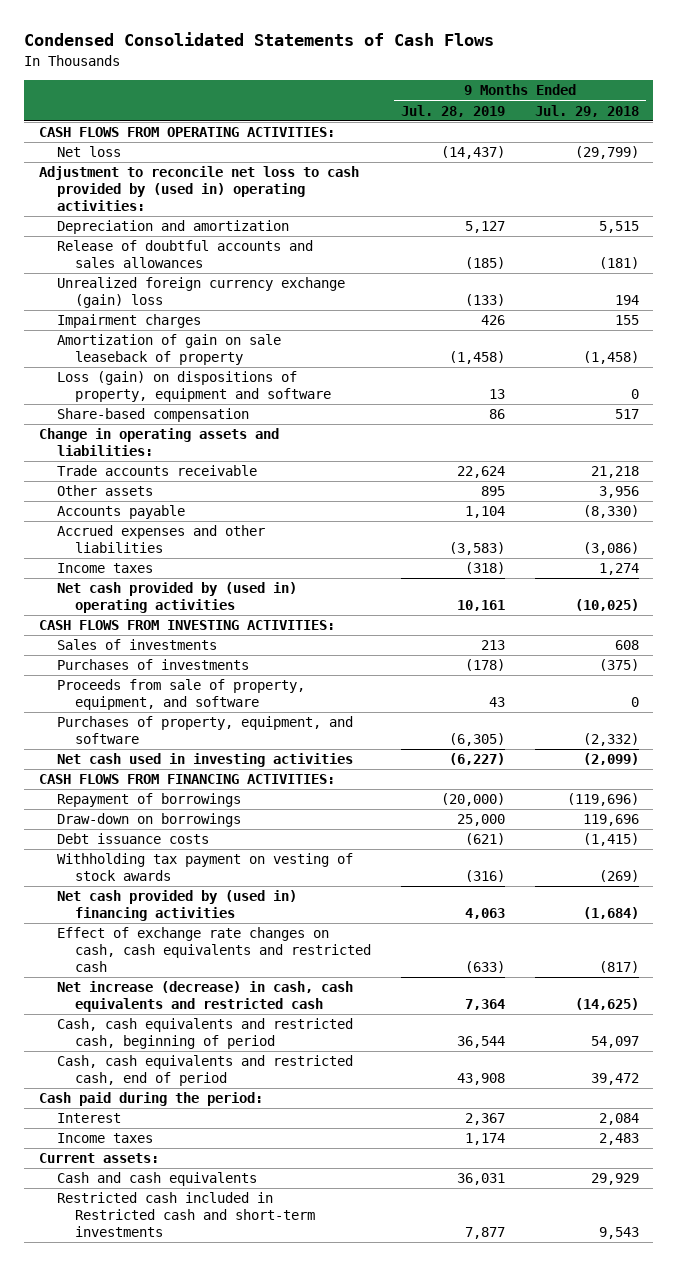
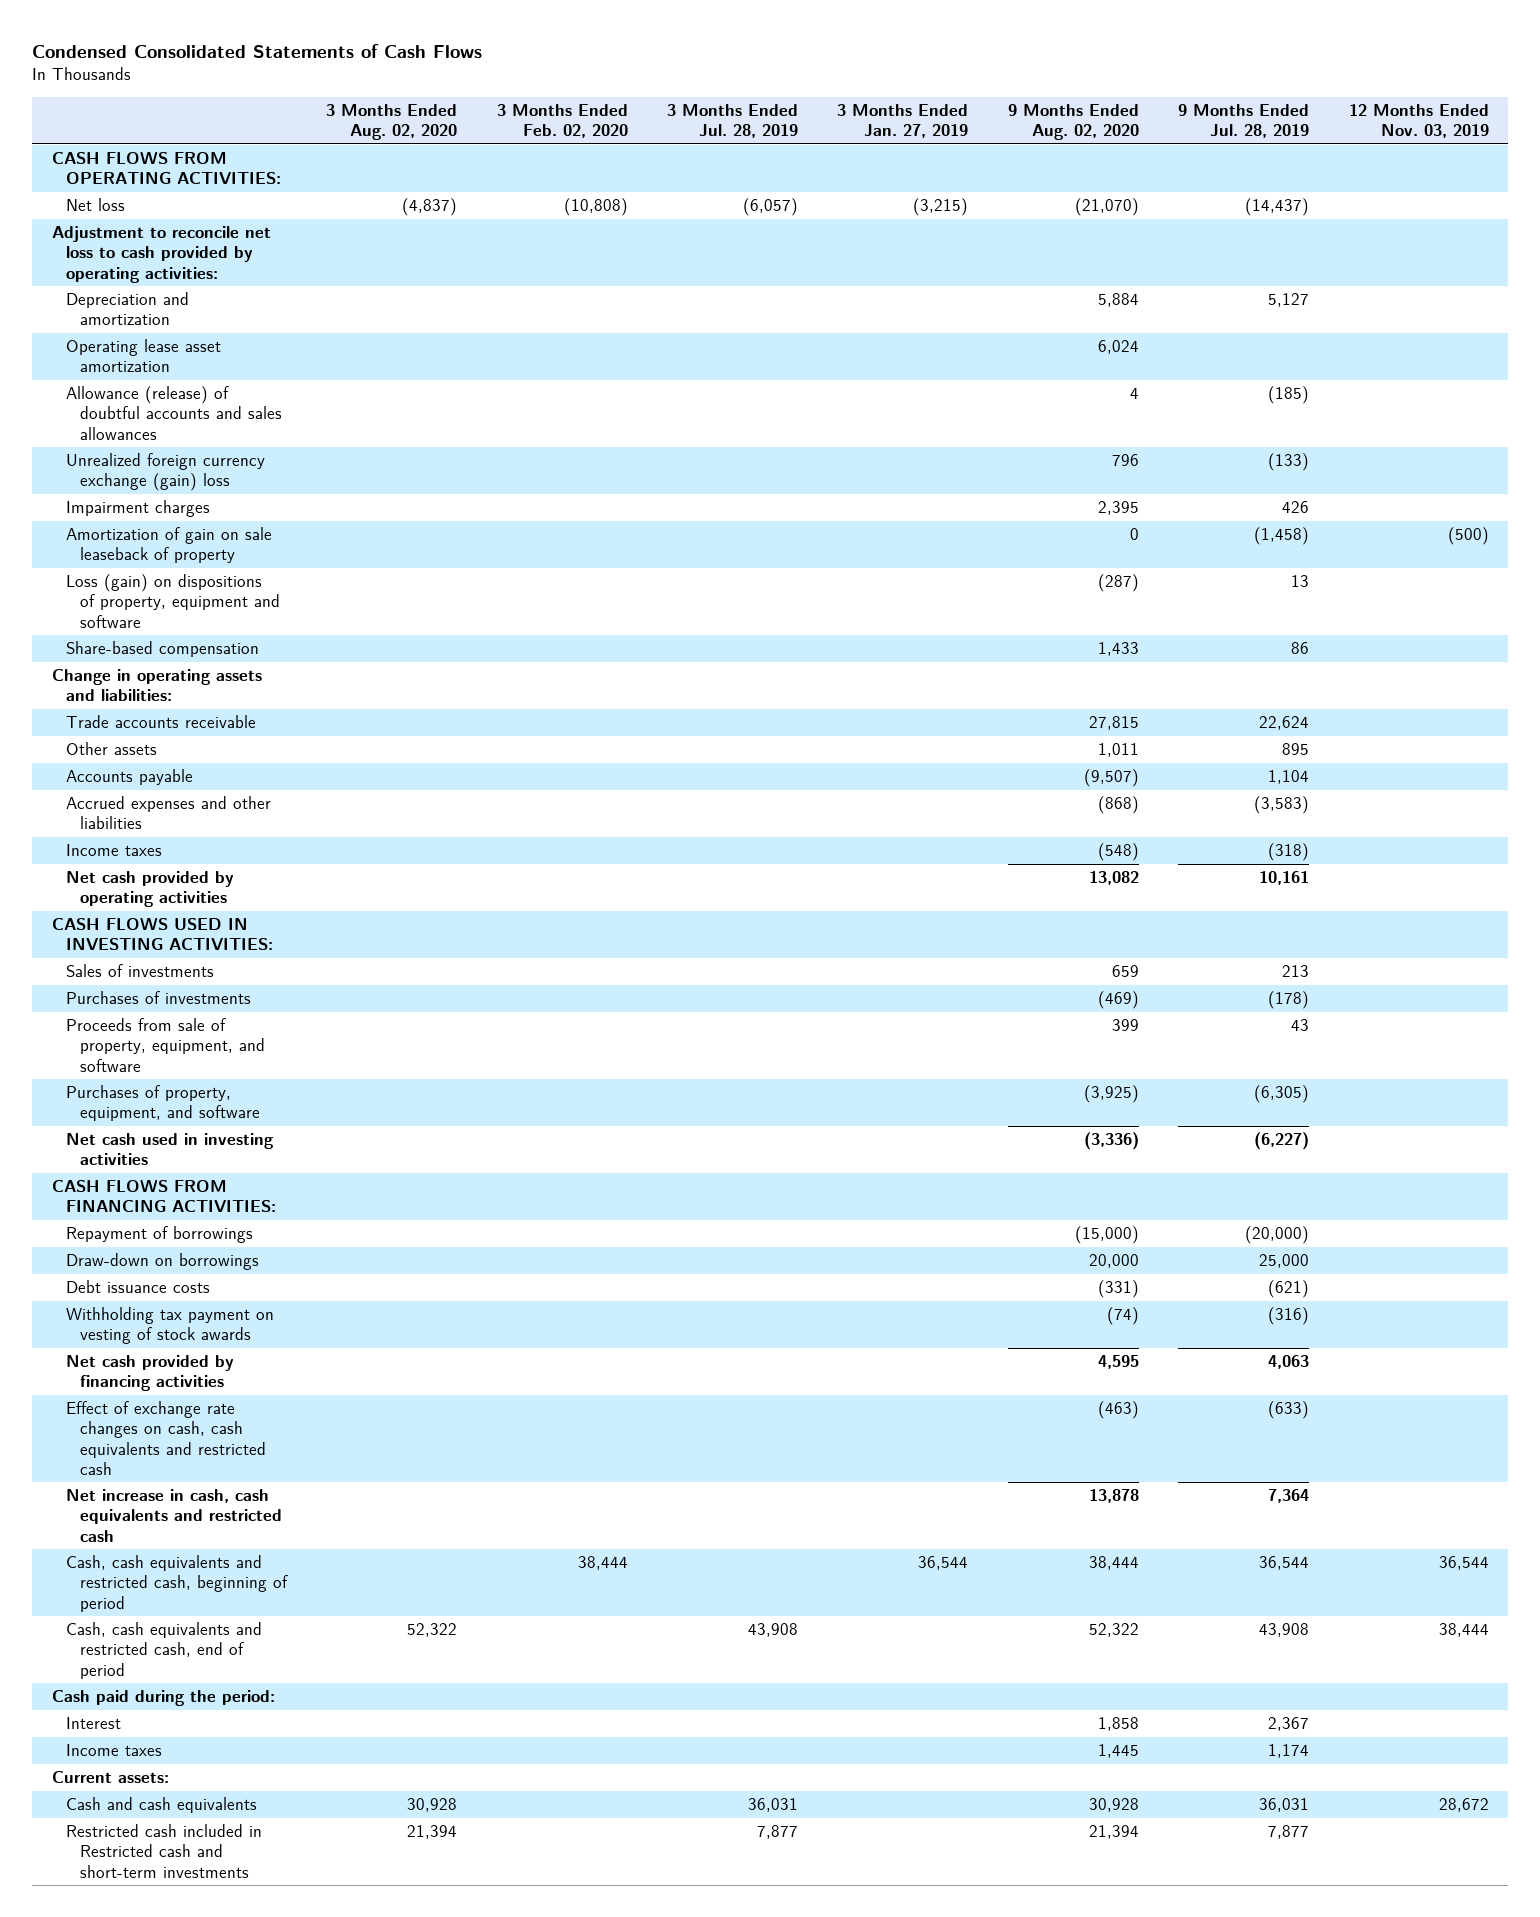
[534,104,639,117] Jul. 29, 2018 -> none
none -> [326,104,458,141] 3 Months Ended Aug. 02, 2020
none -> [496,104,628,139] 3 Months Ended Feb. 02, 2020
none -> [667,104,799,139] 3 Months Ended Jul. 28, 2019
none -> [837,104,969,139] 3 Months Ended Jan. 27, 2019
none -> [1007,104,1139,141] 9 Months Ended Aug. 02, 2020
none -> [1348,104,1489,139] 12 Months Ended Nov. 03, 2019
[39,166,360,212] Adjustment to reconcile net loss to cash provided by (used in) operating activities: -> [51,226,271,283] Adjustment to reconcile net loss to cash provided by operating activities:
none -> [65,339,221,373] Operating lease asset amortization
[57,240,314,269] Release of doubtful accounts and sales allowances -> [65,386,282,440] Allowance (release) of doubtful accounts and sales allowances
[57,582,298,614] Net cash provided by (used in) operating activities -> [65,871,234,908] Net cash provided by operating activities
[39,620,336,631] CASH FLOWS FROM INVESTING ACTIVITIES: -> [51,918,273,951] CASH FLOWS USED IN INVESTING ACTIVITIES:
[57,890,298,922] Net cash provided by (used in) financing activities -> [65,1355,234,1392] Net cash provided by financing activities
[57,981,354,1013] Net increase (decrease) in cash, cash equivalents and restricted cash -> [65,1489,282,1542] Net increase in cash, cash equivalents and restricted cash

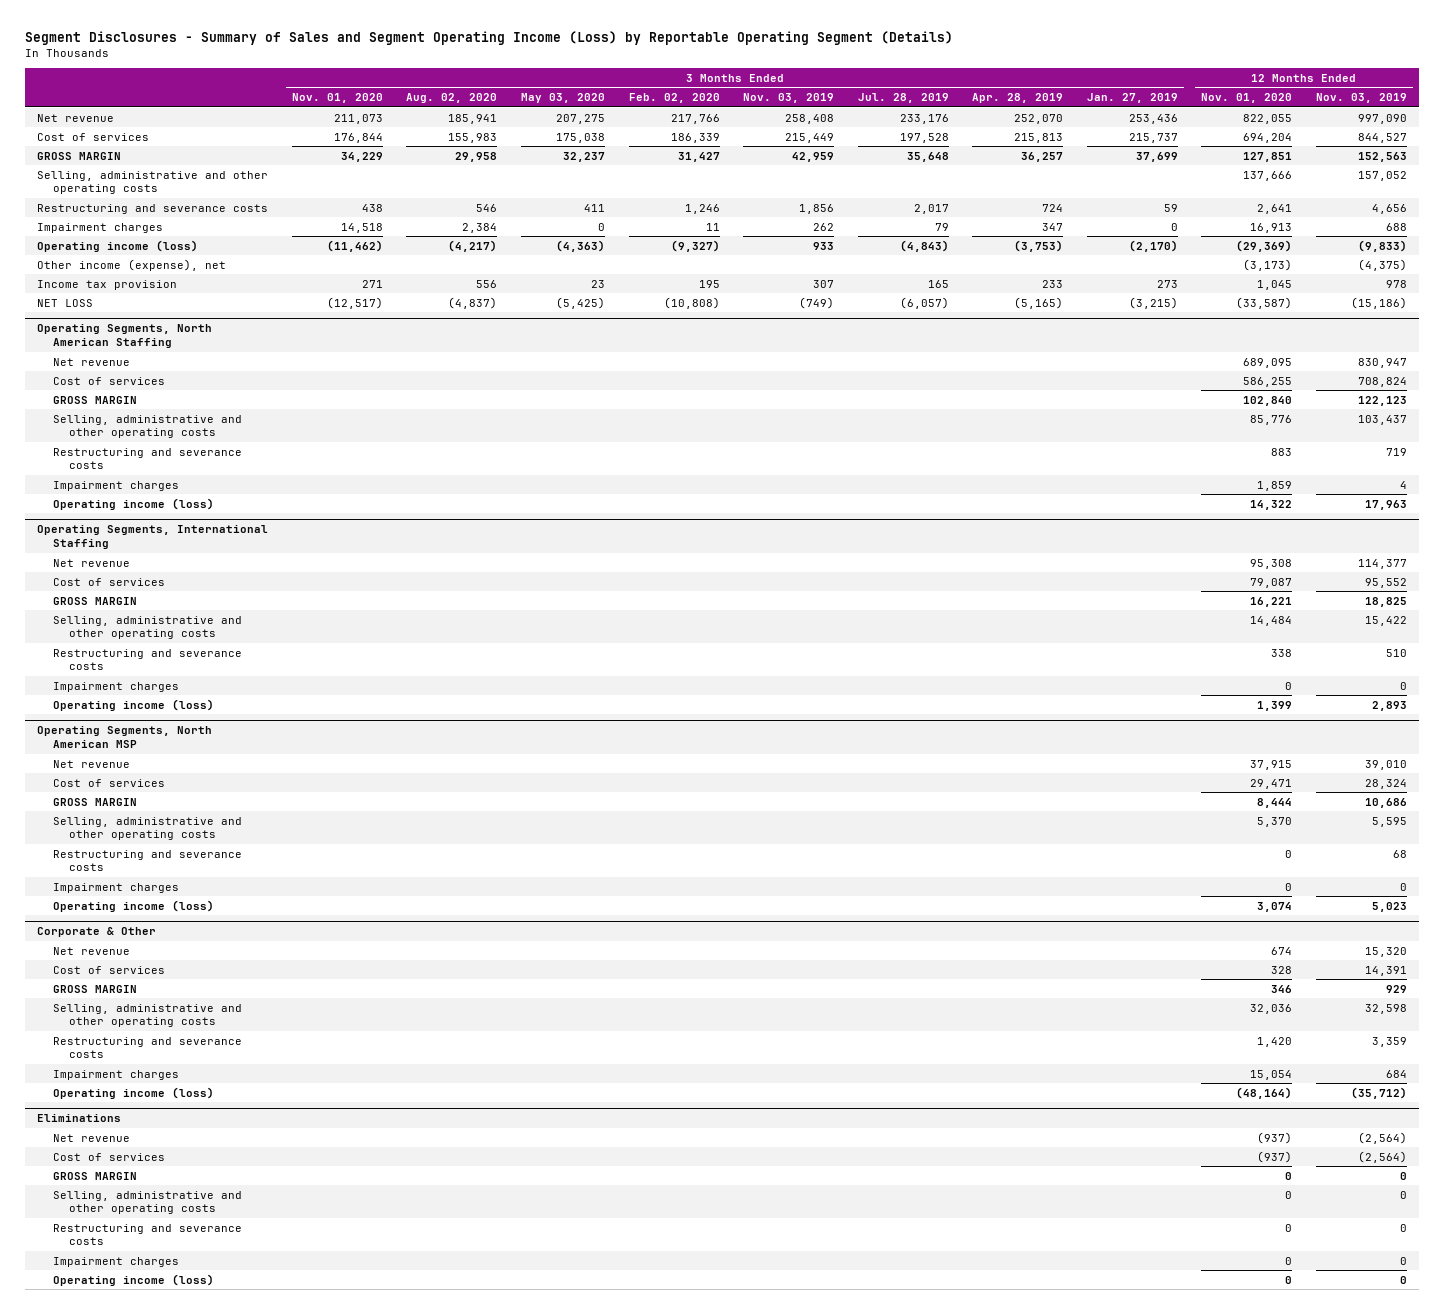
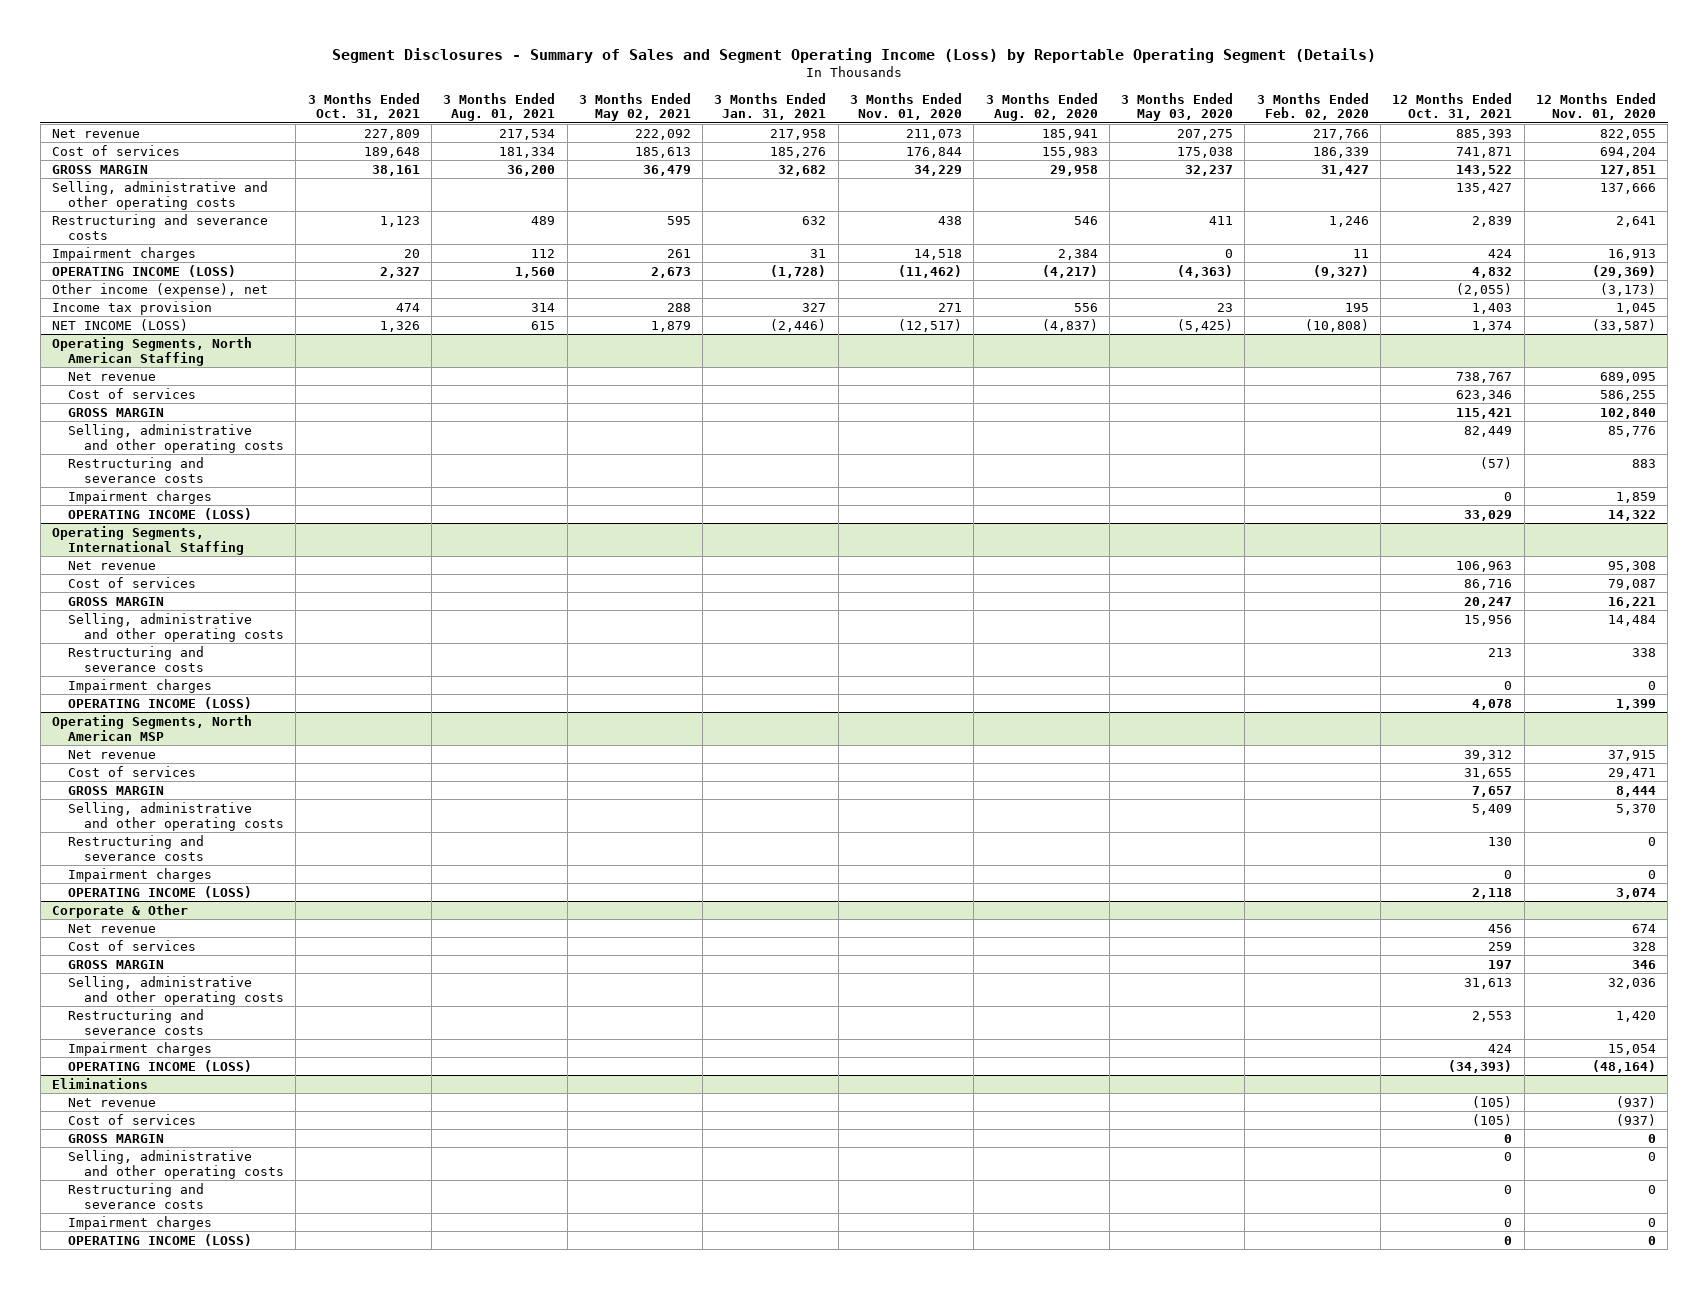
[743,93,835,104] Nov. 03, 2019 -> none
[857,93,949,104] Jul. 28, 2019 -> none
[972,93,1064,104] Apr. 28, 2019 -> none
[1086,93,1178,104] Jan. 27, 2019 -> none
[1315,93,1407,104] Nov. 03, 2019 -> none
none -> [307,92,420,121] 3 Months Ended Oct. 31, 2021
none -> [443,92,556,122] 3 Months Ended Aug. 01, 2021
none -> [578,92,691,122] 3 Months Ended May 02, 2021
none -> [714,92,827,121] 3 Months Ended Jan. 31, 2021
none -> [1392,92,1513,121] 12 Months Ended Oct. 31, 2021
[37,239,199,252] Operating income (loss) -> [52,264,237,277] OPERATING INCOME (LOSS)
[37,298,94,307] NET LOSS -> [52,318,189,331] NET INCOME (LOSS)
[53,497,215,510] Operating income (loss) -> [68,507,253,520] OPERATING INCOME (LOSS)
[53,698,215,711] Operating income (loss) -> [68,696,253,709] OPERATING INCOME (LOSS)
[53,899,215,912] Operating income (loss) -> [68,885,253,898] OPERATING INCOME (LOSS)
[53,1086,215,1099] Operating income (loss) -> [68,1059,253,1072] OPERATING INCOME (LOSS)
[53,1273,215,1286] Operating income (loss) -> [68,1233,253,1246] OPERATING INCOME (LOSS)

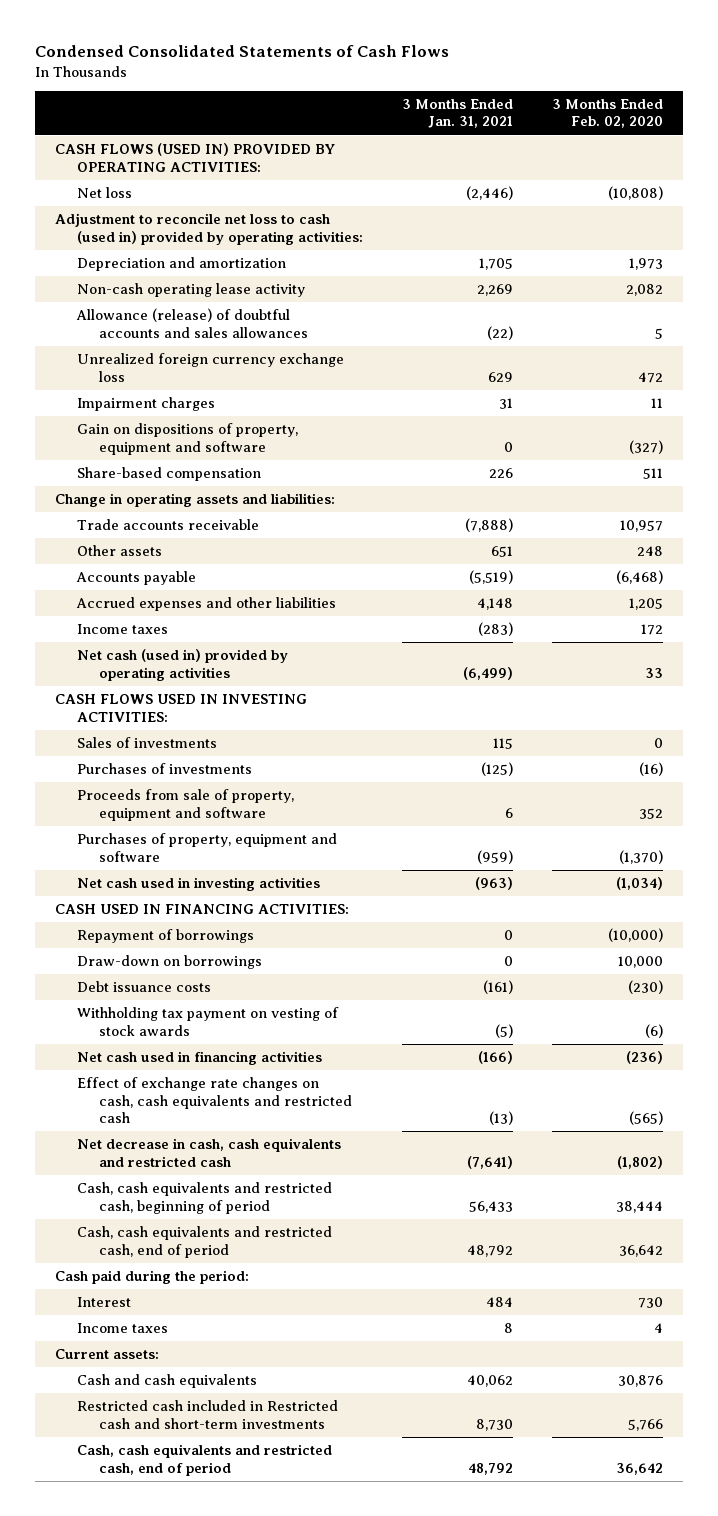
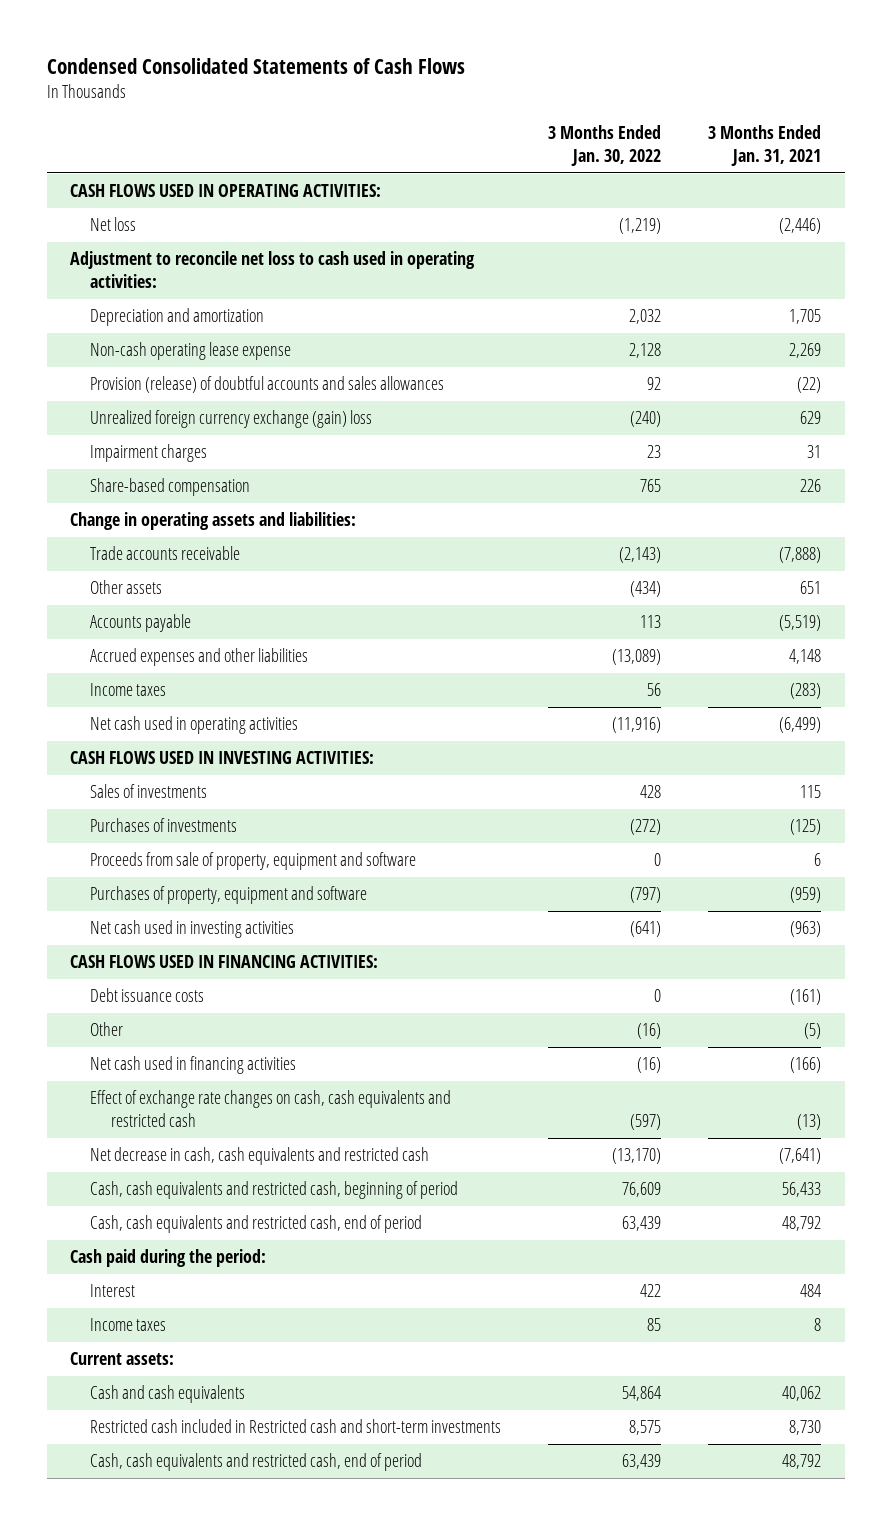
[552,98,664,129] 3 Months Ended Feb. 02, 2020 -> none
none -> [548,125,662,167] 3 Months Ended Jan. 30, 2022
[54,143,335,172] CASH FLOWS (USED IN) PROVIDED BY OPERATING ACTIVITIES: -> [69,184,381,198] CASH FLOWS USED IN OPERATING ACTIVITIES:
[54,213,363,245] Adjustment to reconcile net loss to cash (used in) provided by operating activities: -> [69,251,475,288] Adjustment to reconcile net loss to cash used in operating activities:
[76,283,305,298] Non-cash operating lease activity -> [90,342,292,361] Non-cash operating lease expense
[75,308,308,338] Allowance (release) of doubtful accounts and sales allowances -> [90,376,445,394] Provision (release) of doubtful accounts and sales allowances
[76,353,344,382] Unrealized foreign currency exchange loss -> [90,410,373,429] Unrealized foreign currency exchange (gain) loss
[76,423,298,455] Gain on dispositions of property, equipment and software -> none
[76,649,288,681] Net cash (used in) provided by operating activities -> [90,716,299,735] Net cash used in operating activities
[76,929,254,944] Repayment of borrowings -> none
[76,955,262,970] Draw-down on borrowings -> none
[54,904,349,915] CASH USED IN FINANCING ACTIVITIES: -> [69,955,378,969] CASH FLOWS USED IN FINANCING ACTIVITIES:
[76,1007,339,1036] Withholding tax payment on vesting of stock awards -> none
none -> [90,1022,124,1037] Other

